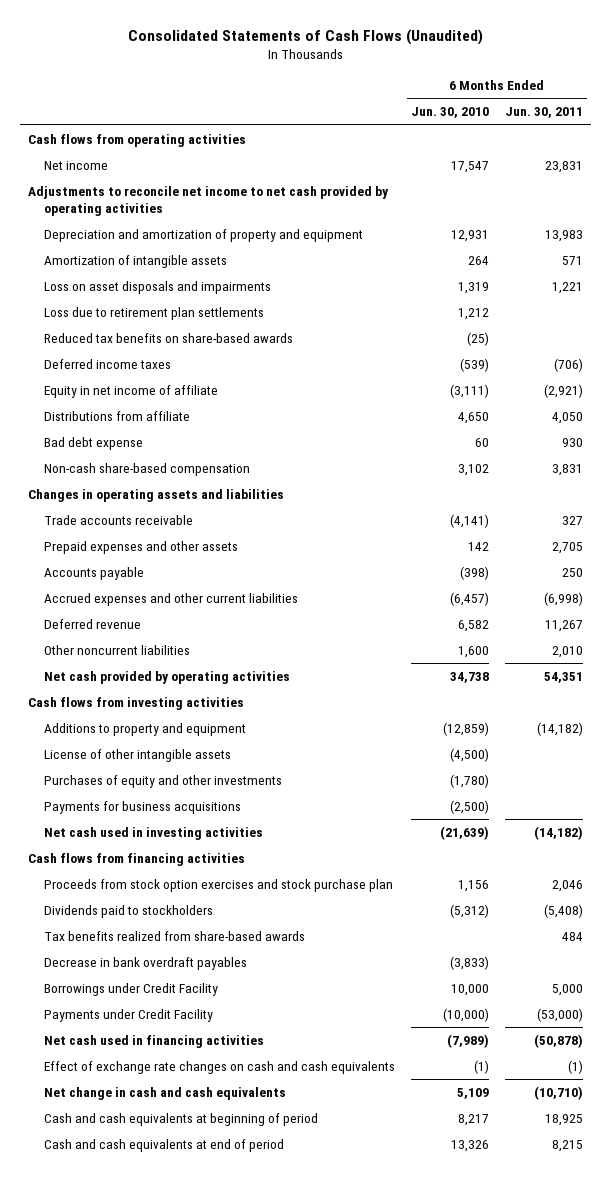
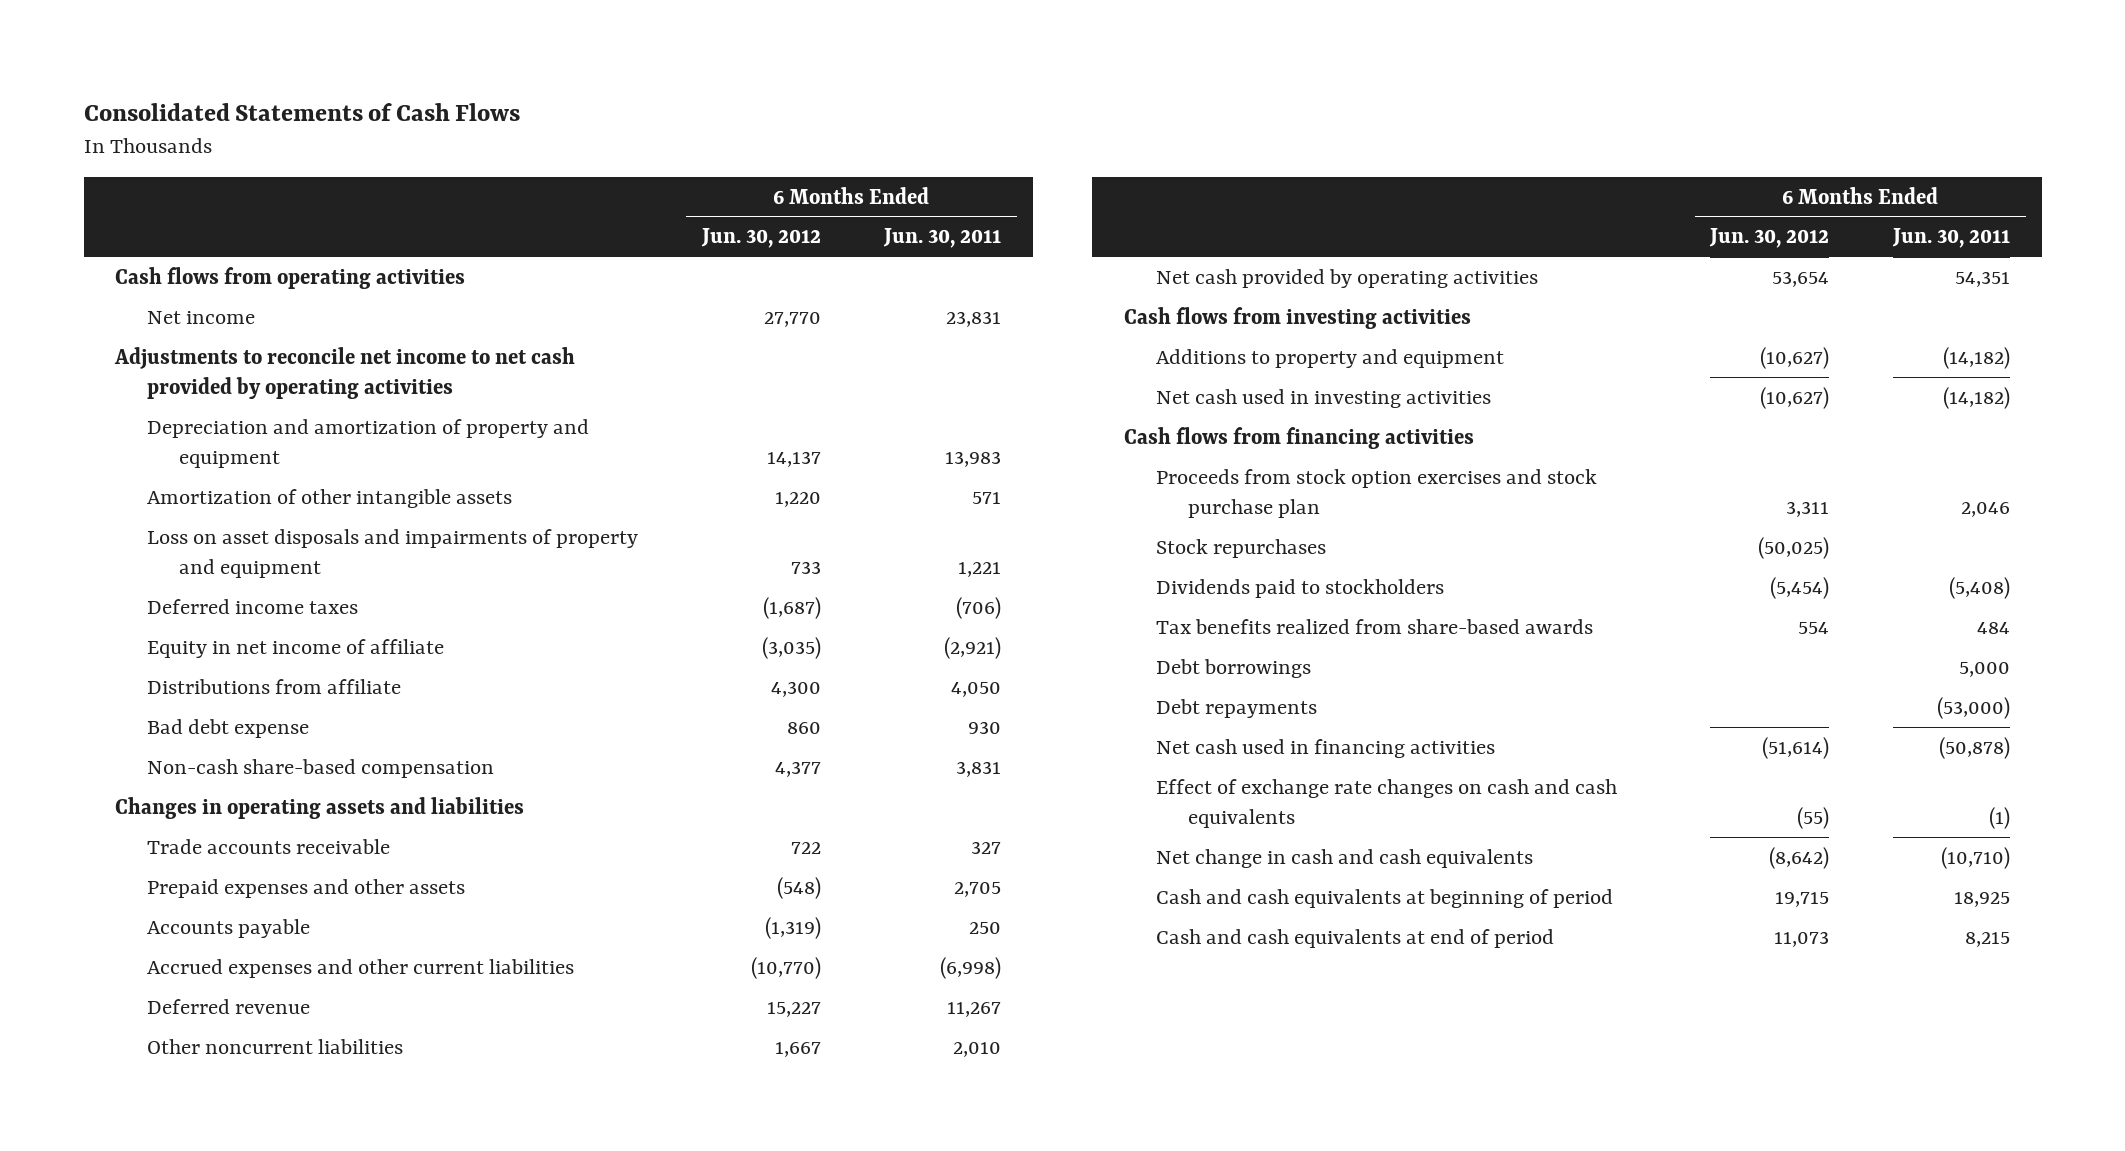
[127,28,483,45] Consolidated Statements of Cash Flows (Unaudited) -> [83,102,520,121] Consolidated Statements of Cash Flows
[410,107,489,119] Jun. 30, 2010 -> none
none -> [700,228,821,249] Jun. 30, 2012
[43,306,264,320] Loss due to retirement plan settlements -> none
[43,332,293,343] Reduced tax benefits on share-based awards -> none
[43,254,227,268] Amortization of intangible assets -> [147,488,513,508] Amortization of other intangible assets
[43,280,271,294] Loss on asset disposals and impairments -> [147,528,639,578] Loss on asset disposals and impairments of property and equipment
[43,748,231,762] License of other intangible assets -> none
[43,774,282,788] Purchases of equity and other investments -> none
[43,800,241,814] Payments for business acquisitions -> none
none -> [1156,538,1327,558] Stock repurchases
[43,956,247,970] Decrease in bank overdraft payables -> none
[43,982,218,996] Borrowings under Credit Facility -> [1156,658,1312,678] Debt borrowings
[43,1008,213,1022] Payments under Credit Facility -> [1156,698,1318,718] Debt repayments

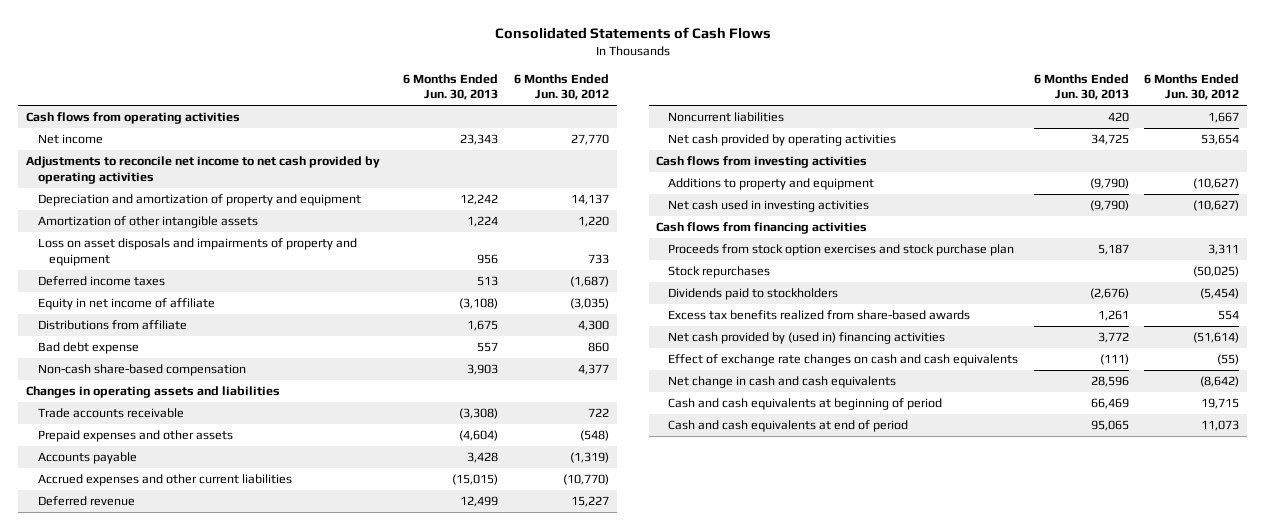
[882,228,1001,249] Jun. 30, 2011 -> none
none -> [403,74,499,101] 6 Months Ended Jun. 30, 2013
[147,1038,404,1054] Other noncurrent liabilities -> [667,112,784,123] Noncurrent liabilities
[1156,658,1312,678] Debt borrowings -> none
[1156,698,1318,718] Debt repayments -> none
[1156,618,1594,634] Tax benefits realized from share-based awards -> [667,310,970,321] Excess tax benefits realized from share-based awards
[1156,738,1496,758] Net cash used in financing activities -> [667,332,945,345] Net cash provided by (used in) financing activities

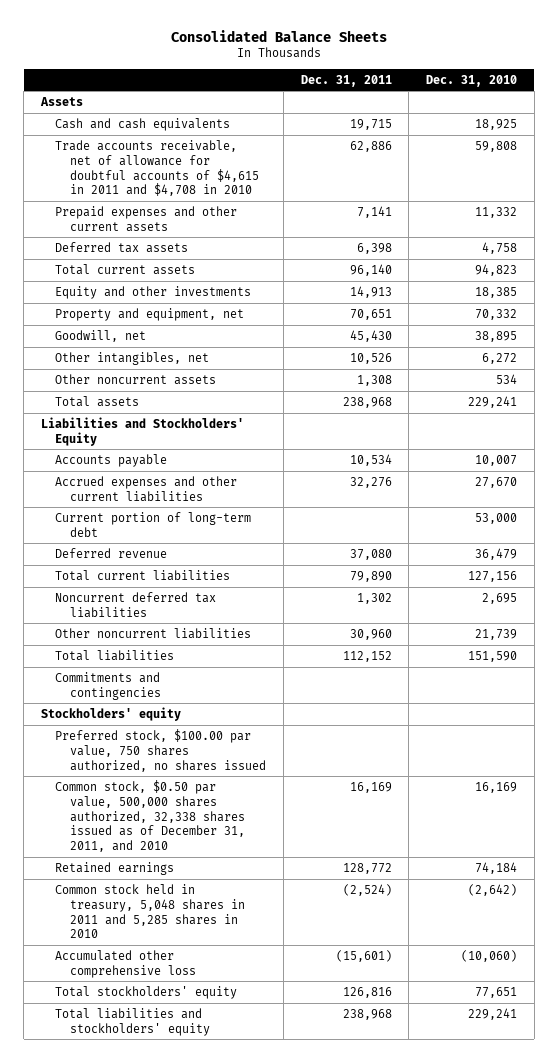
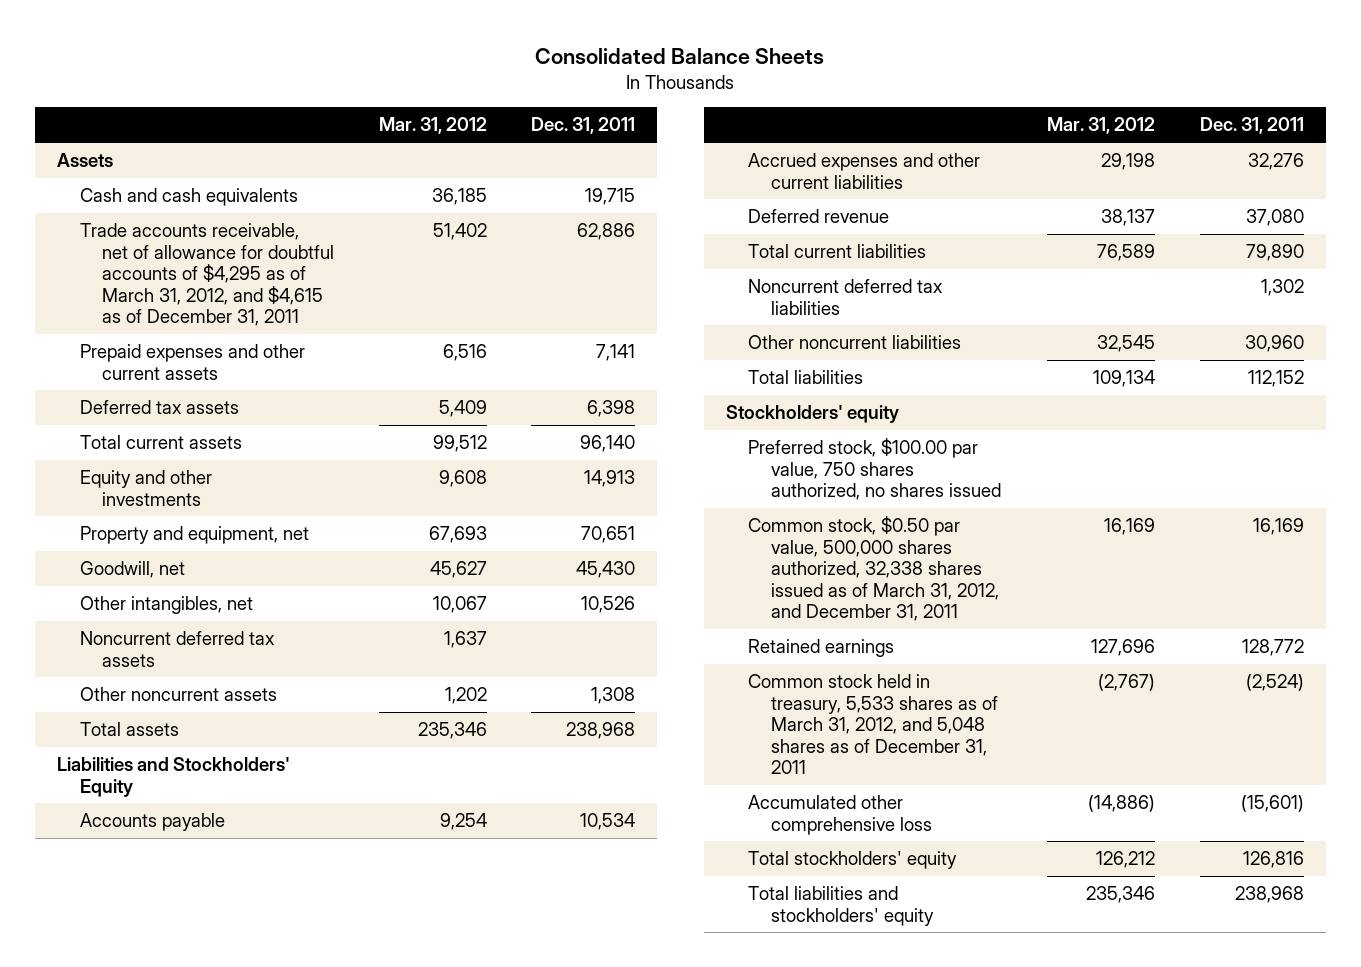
[425,74,517,87] Dec. 31, 2010 -> none
none -> [378,117,487,135] Mar. 31, 2012
[55,139,260,197] Trade accounts receivable, net of allowance for doubtful accounts of $4,615 in 2011 and $4,708 in 2010 -> [79,223,335,327] Trade accounts receivable, net of allowance for doubtful accounts of $4,295 as of March 31, 2012, and $4,615 as of December 31, 2011
none -> [79,631,275,667] Noncurrent deferred tax assets
[55,511,252,537] Current portion of long-term debt -> none
[55,671,162,700] Commitments and contingencies -> none
[55,779,246,853] Common stock, $0.50 par value, 500,000 shares authorized, 32,338 shares issued as of December 31, 2011, and 2010 -> [748,516,999,622] Common stock, $0.50 par value, 500,000 shares authorized, 32,338 shares issued as of March 31, 2012, and December 31, 2011
[55,883,246,939] Common stock held in treasury, 5,048 shares in 2011 and 5,285 shares in 2010 -> [748,674,998,775] Common stock held in treasury, 5,533 shares as of March 31, 2012, and 5,048 shares as of December 31, 2011

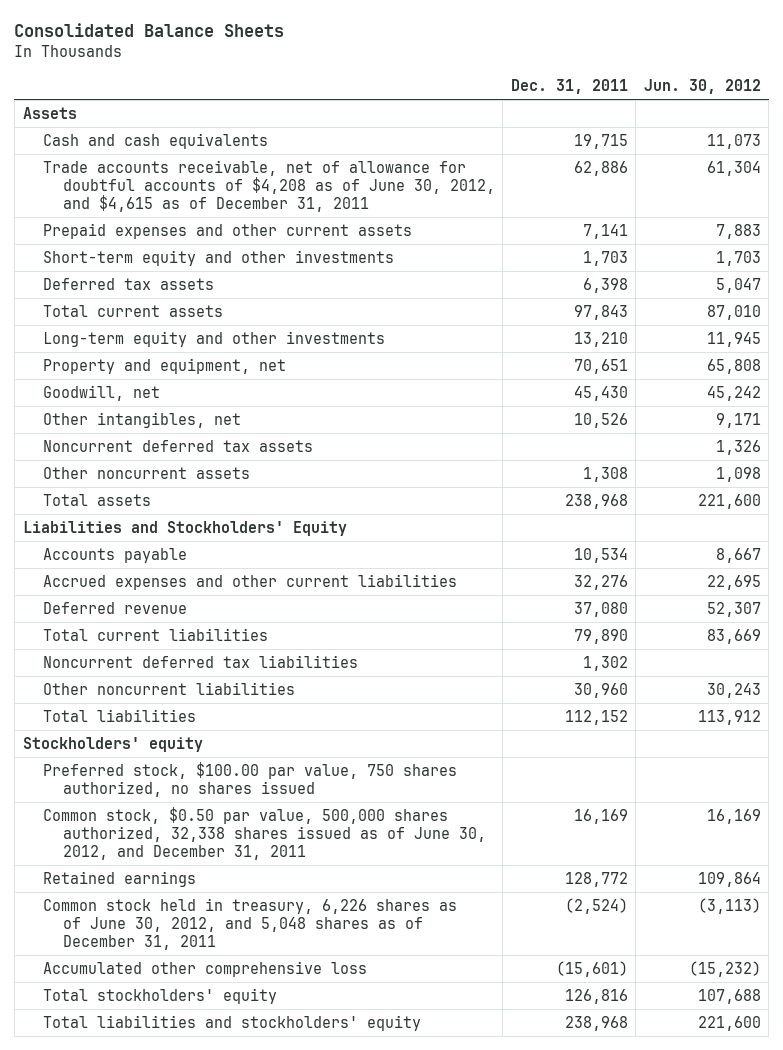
[378,117,487,135] Mar. 31, 2012 -> none
none -> [643,78,761,94] Jun. 30, 2012
[79,223,335,327] Trade accounts receivable, net of allowance for doubtful accounts of $4,295 as of March 31, 2012, and $4,615 as of December 31, 2011 -> [42,159,495,213] Trade accounts receivable, net of allowance for doubtful accounts of $4,208 as of June 30, 2012, and $4,615 as of December 31, 2011
none -> [42,249,394,266] Short-term equity and other investments
[580,435,636,453] 96,140 -> [573,304,628,320] 97,843
[79,470,212,506] Equity and other investments -> [42,330,385,347] Long-term equity and other investments
[584,470,636,488] 14,913 -> [573,331,628,347] 13,210
[748,516,999,622] Common stock, $0.50 par value, 500,000 shares authorized, 32,338 shares issued as of March 31, 2012, and December 31, 2011 -> [42,806,486,861] Common stock, $0.50 par value, 500,000 shares authorized, 32,338 shares issued as of June 30, 2012, and December 31, 2011
[748,674,998,775] Common stock held in treasury, 5,533 shares as of March 31, 2012, and 5,048 shares as of December 31, 2011 -> [42,897,457,951] Common stock held in treasury, 6,226 shares as of June 30, 2012, and 5,048 shares as of December 31, 2011

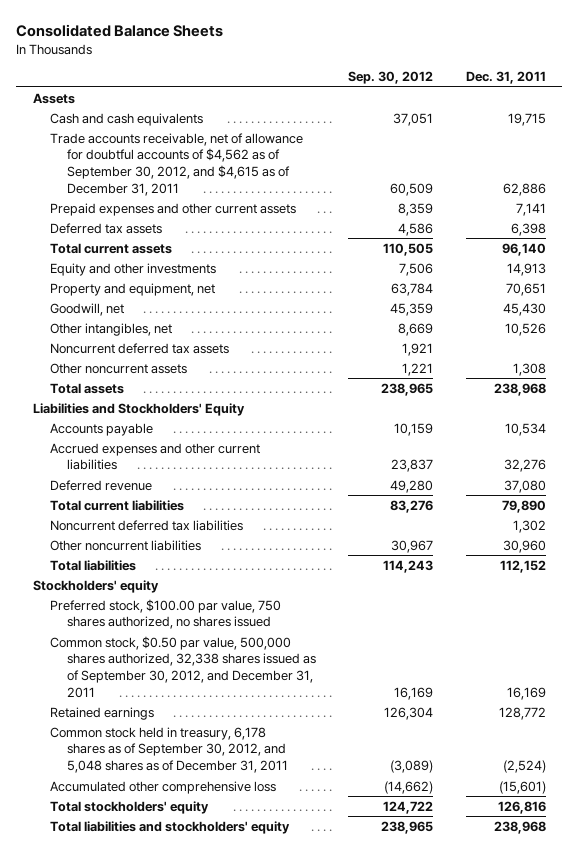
[643,78,761,94] Jun. 30, 2012 -> none
none -> [348,71,434,85] Sep. 30, 2012
[42,159,495,213] Trade accounts receivable, net of allowance for doubtful accounts of $4,208 as of June 30, 2012, and $4,615 as of December 31, 2011 -> [49,132,303,196] Trade accounts receivable, net of allowance for doubtful accounts of $4,562 as of September 30, 2012, and $4,615 as of December 31, 2011
[42,249,394,266] Short-term equity and other investments -> none
[573,304,628,320] 97,843 -> [501,242,546,256] 96,140
[42,330,385,347] Long-term equity and other investments -> [49,262,216,276] Equity and other investments
[573,331,628,347] 13,210 -> [506,262,546,276] 14,913
[42,806,486,861] Common stock, $0.50 par value, 500,000 shares authorized, 32,338 shares issued as of June 30, 2012, and December 31, 2011 -> [49,635,316,698] Common stock, $0.50 par value, 500,000 shares authorized, 32,338 shares issued as of September 30, 2012, and December 31, 2011
[42,897,457,951] Common stock held in treasury, 6,226 shares as of June 30, 2012, and 5,048 shares as of December 31, 2011 -> [49,726,288,774] Common stock held in treasury, 6,178 shares as of September 30, 2012, and 5,048 shares as of December 31, 2011

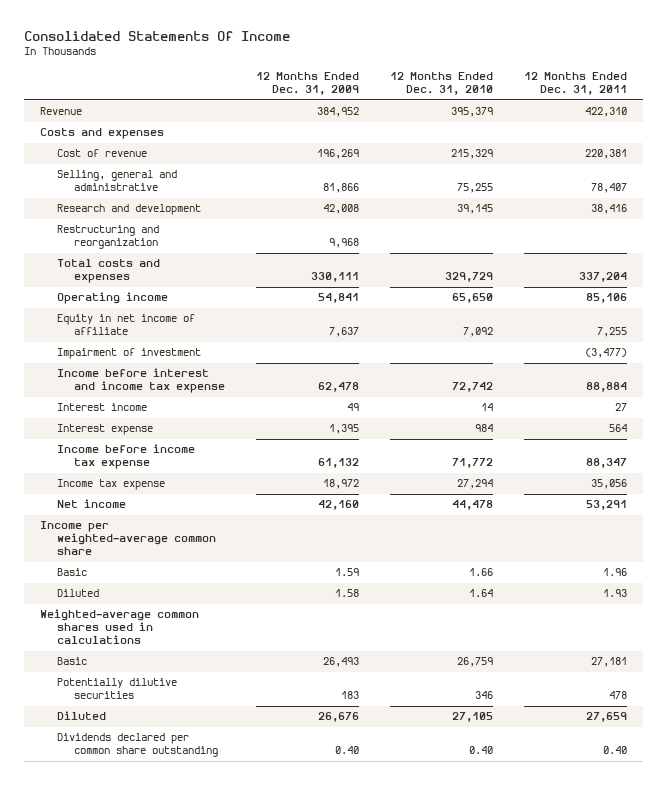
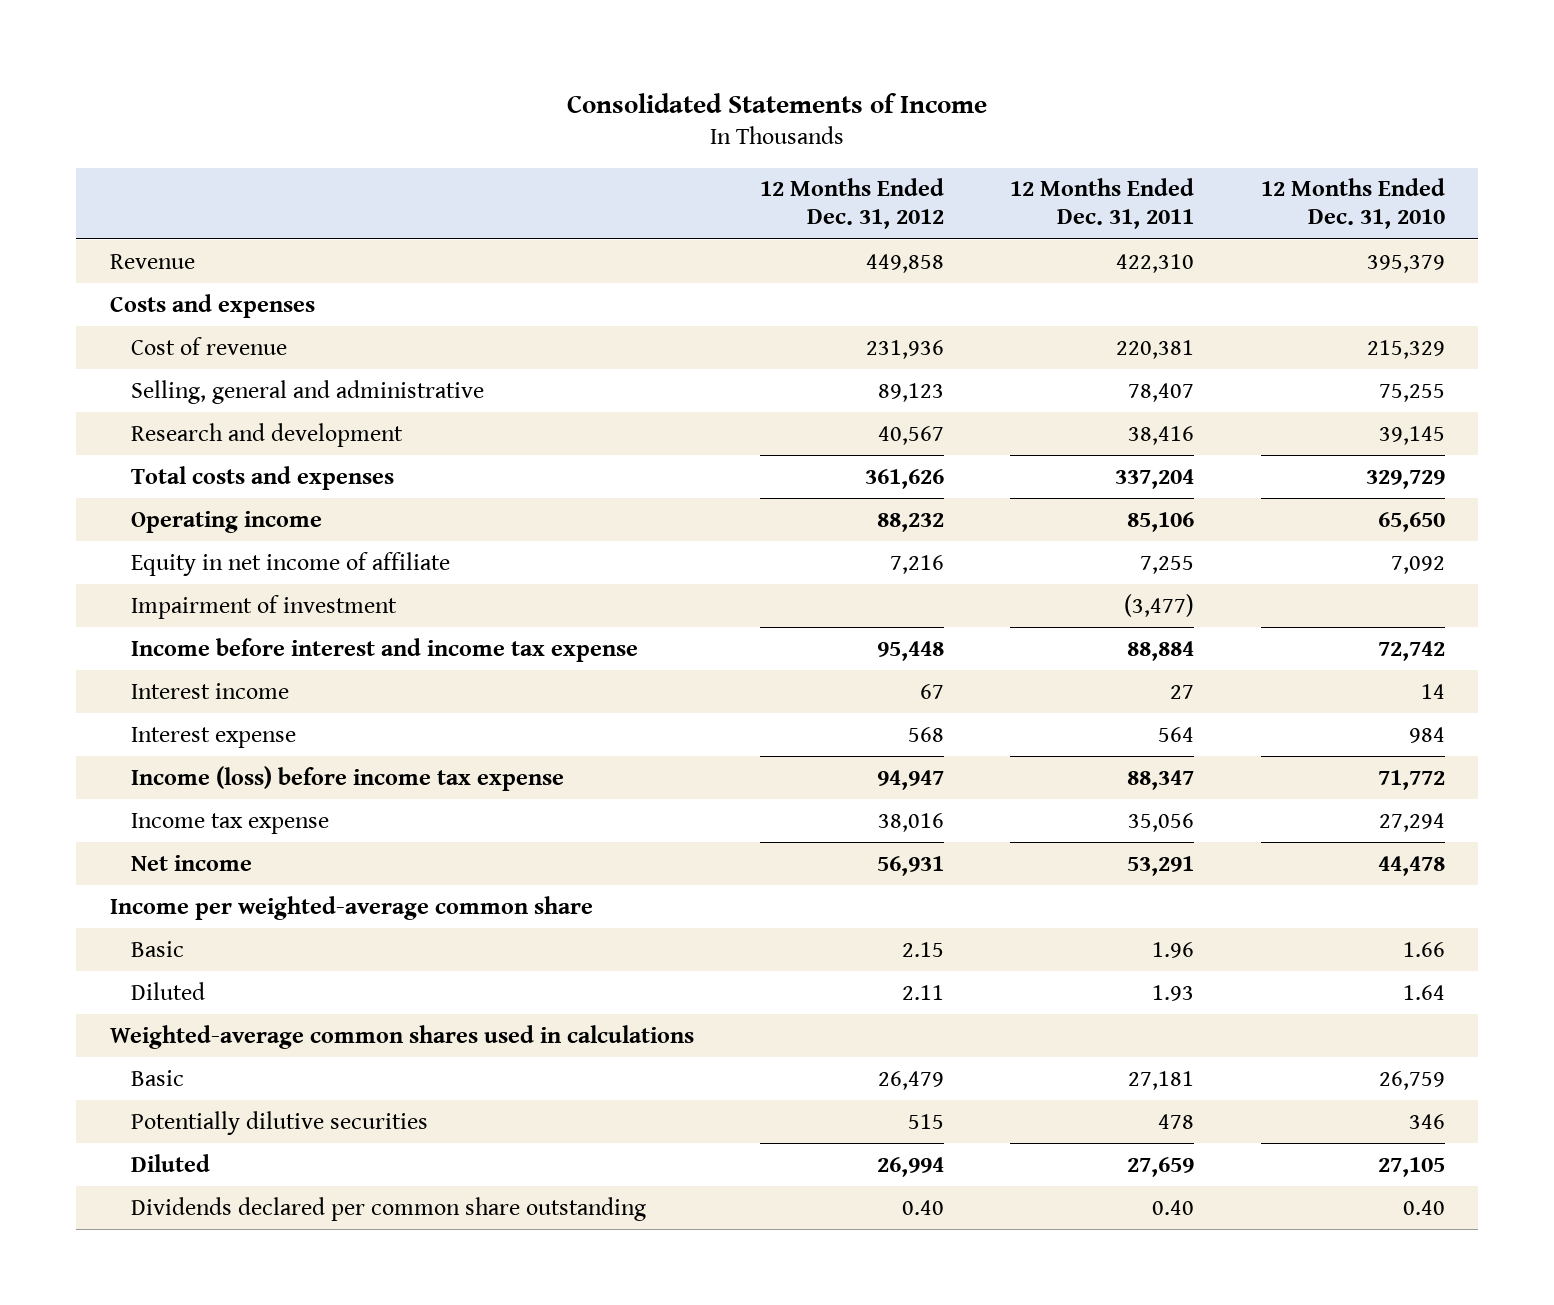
[24,30,291,41] Consolidated Statements Of Income -> [567,92,988,113] Consolidated Statements of Income
[255,72,359,96] 12 Months Ended Dec. 31, 2009 -> none
none -> [759,178,944,230] 12 Months Ended Dec. 31, 2012
[56,225,159,250] Restructuring and reorganization -> none
[56,444,195,470] Income before income tax expense -> [130,765,564,791] Income (loss) before income tax expense

